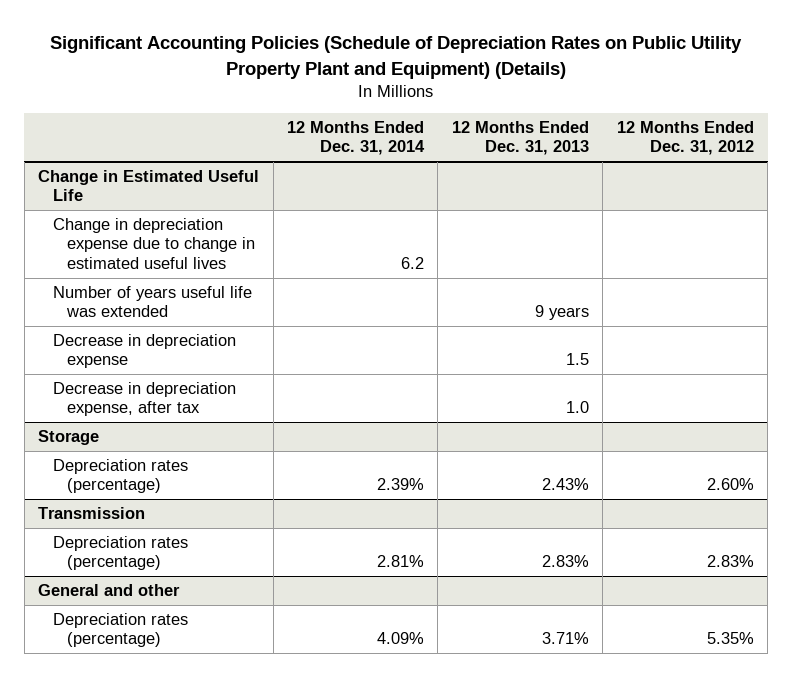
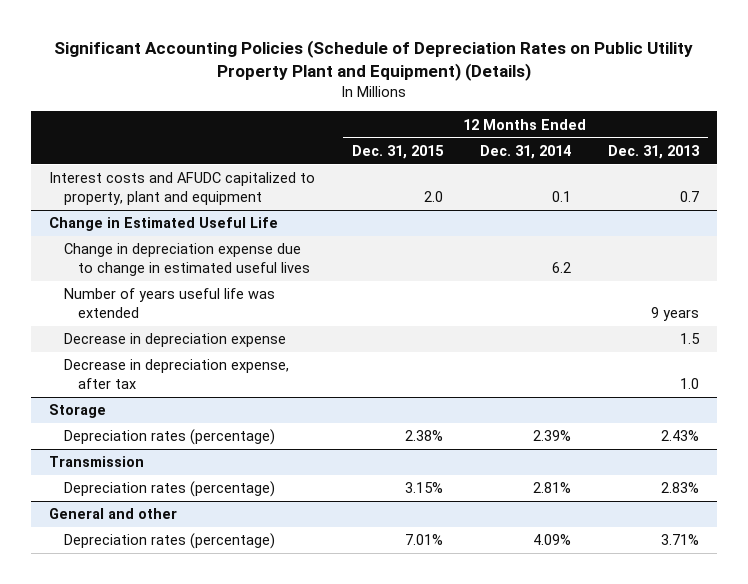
[616,120,754,156] 12 Months Ended Dec. 31, 2012 -> none
none -> [352,144,445,159] Dec. 31, 2015
none -> [49,172,316,205] Interest costs and AFUDC capitalized to property, plant and equipment

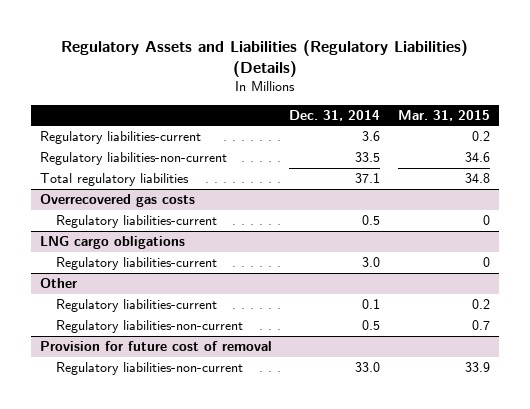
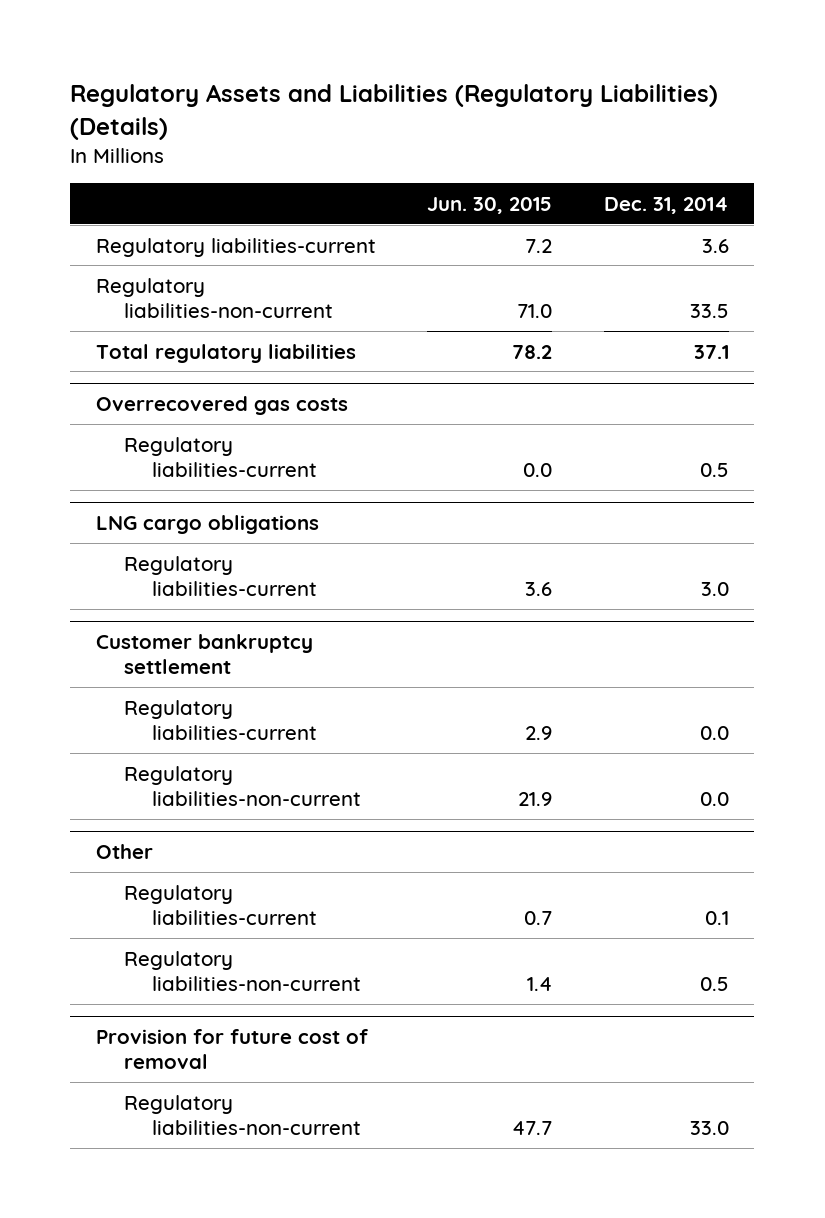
[398,109,491,121] Mar. 31, 2015 -> none
none -> [427,196,553,214] Jun. 30, 2015
none -> [96,634,314,675] Customer bankruptcy settlement
none -> [124,699,318,740] Regulatory liabilities-current
none -> [124,765,362,806] Regulatory liabilities-non-current

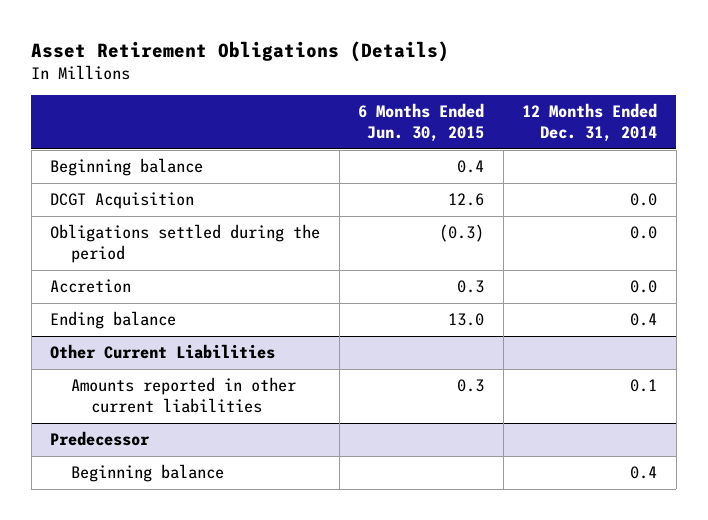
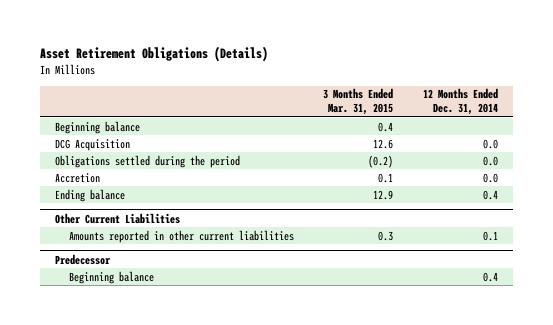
[358,103,485,143] 6 Months Ended Jun. 30, 2015 -> none
none -> [323,88,394,116] 3 Months Ended Mar. 31, 2015
[50,192,195,210] DCGT Acquisition -> [55,138,131,151] DCG Acquisition

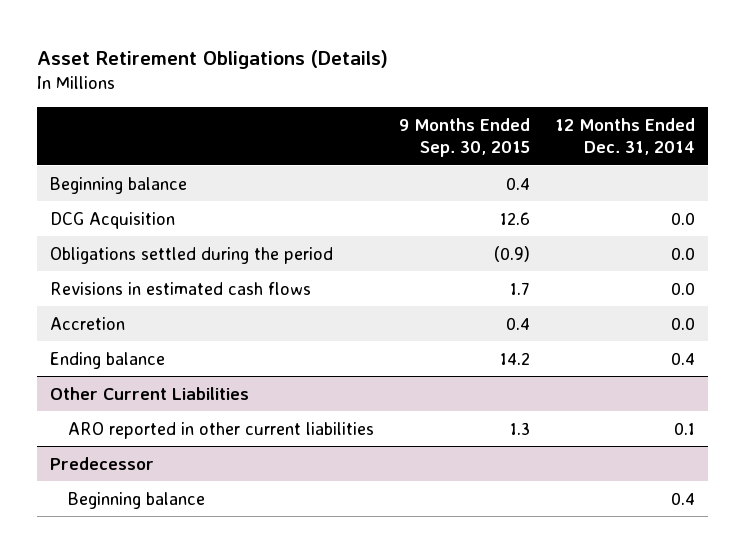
[323,88,394,116] 3 Months Ended Mar. 31, 2015 -> none
none -> [398,118,530,158] 9 Months Ended Sep. 30, 2015
none -> [49,281,311,295] Revisions in estimated cash flows
[68,229,294,243] Amounts reported in other current liabilities -> [67,421,374,439] ARO reported in other current liabilities

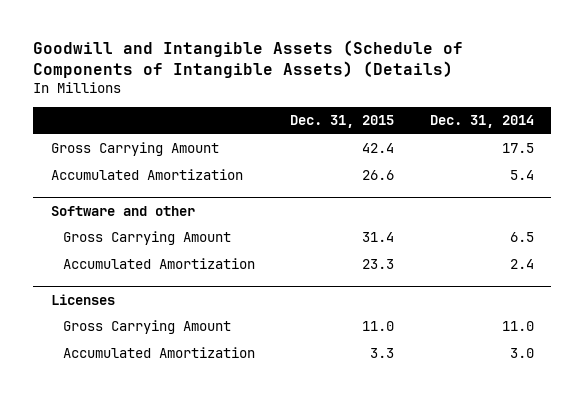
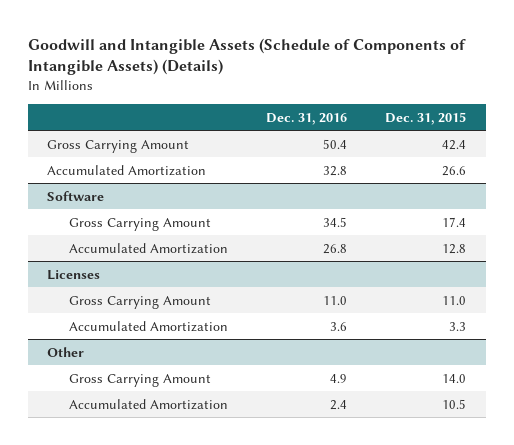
[429,115,534,129] Dec. 31, 2014 -> none
none -> [266,112,348,125] Dec. 31, 2016
[51,205,196,216] Software and other -> none
none -> [47,190,105,201] Software
[362,232,395,243] 31.4 -> [442,216,467,227] 17.4
[362,259,395,270] 23.3 -> [442,243,467,254] 12.8
none -> [47,346,85,357] Other
none -> [68,373,211,387] Gross Carrying Amount
none -> [68,398,228,410] Accumulated Amortization

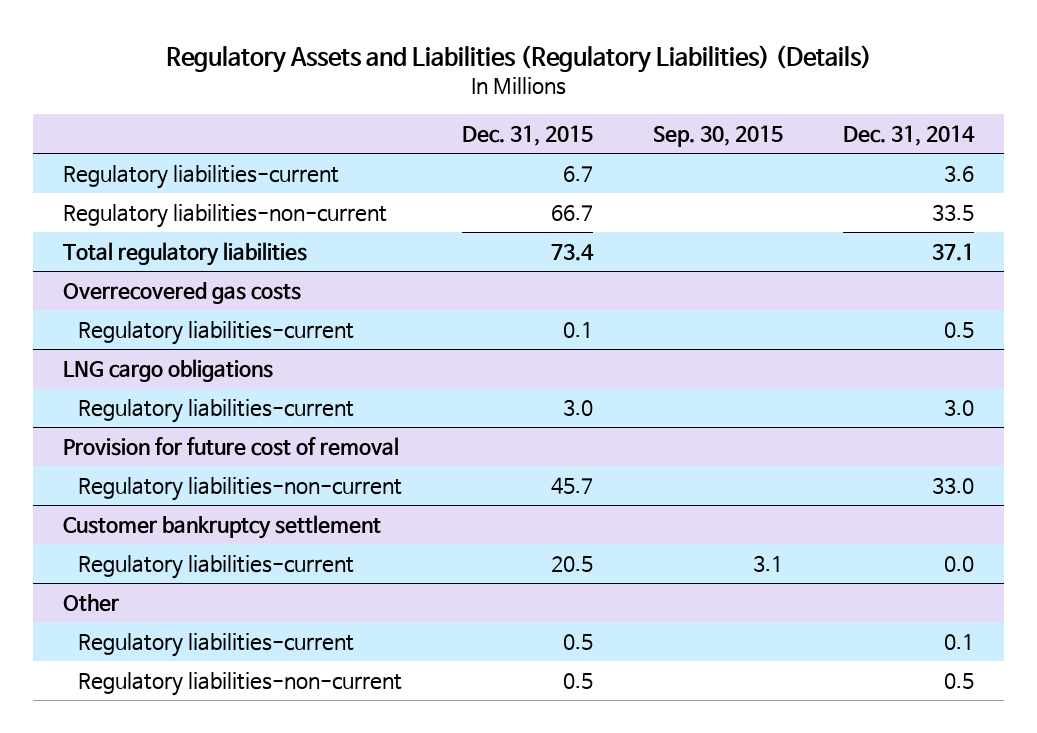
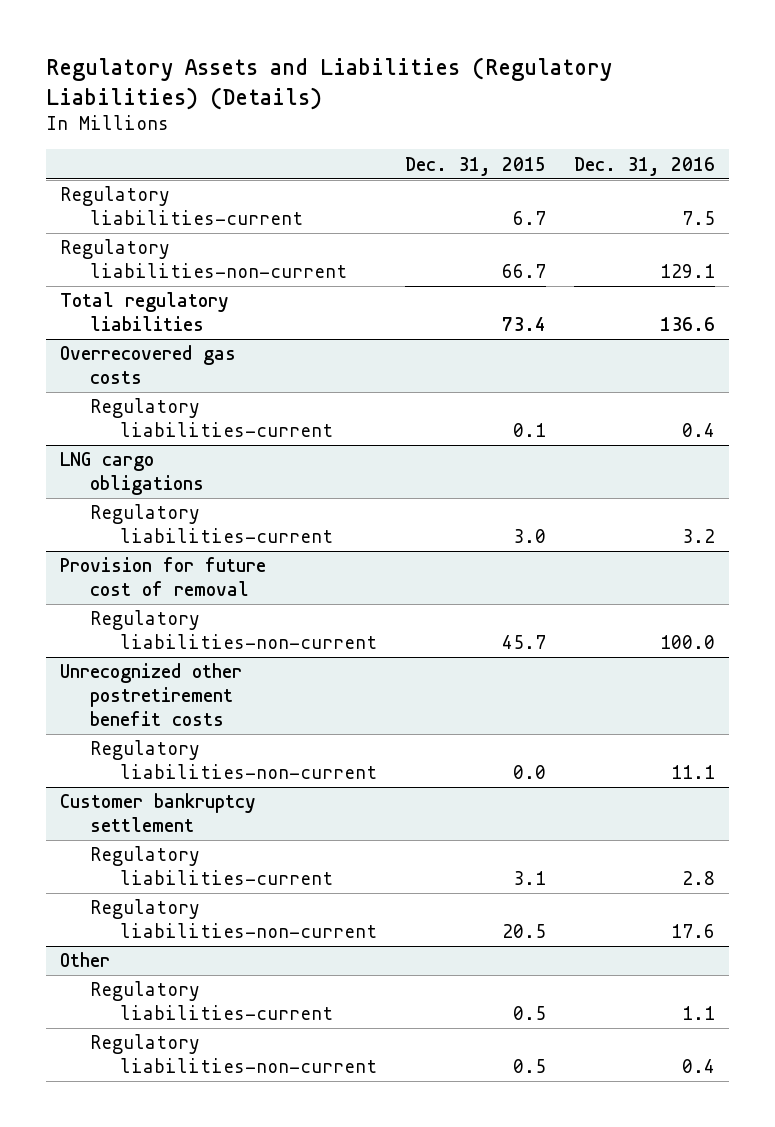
[652,124,783,147] Sep. 30, 2015 -> none
[842,124,975,146] Dec. 31, 2014 -> none
none -> [573,156,715,176] Dec. 31, 2016
none -> [59,663,242,727] Unrecognized other postretirement benefit costs
none -> [89,740,377,780] Regulatory liabilities-non-current
[551,556,594,573] 20.5 -> [512,871,546,886] 3.1
none -> [89,899,377,939] Regulatory liabilities-non-current

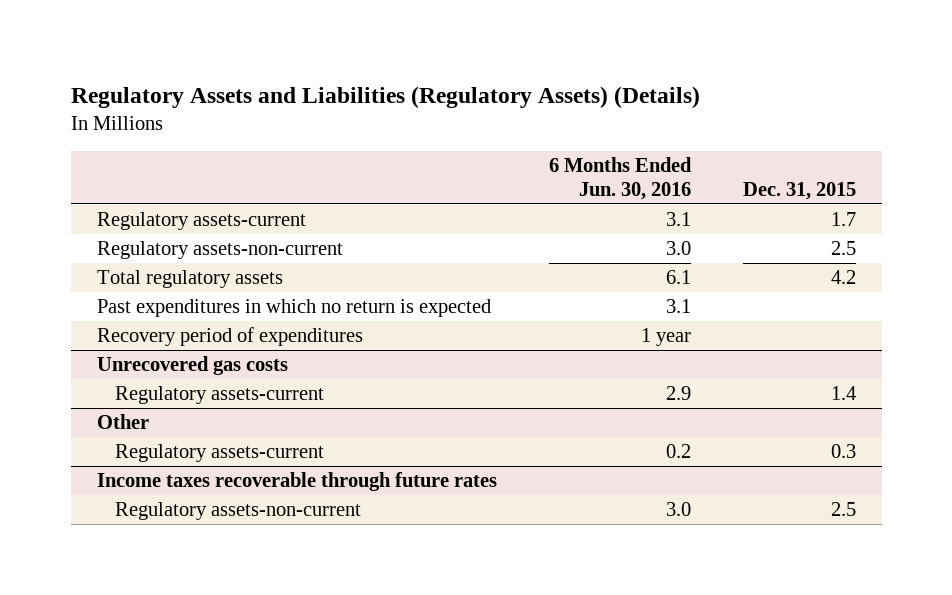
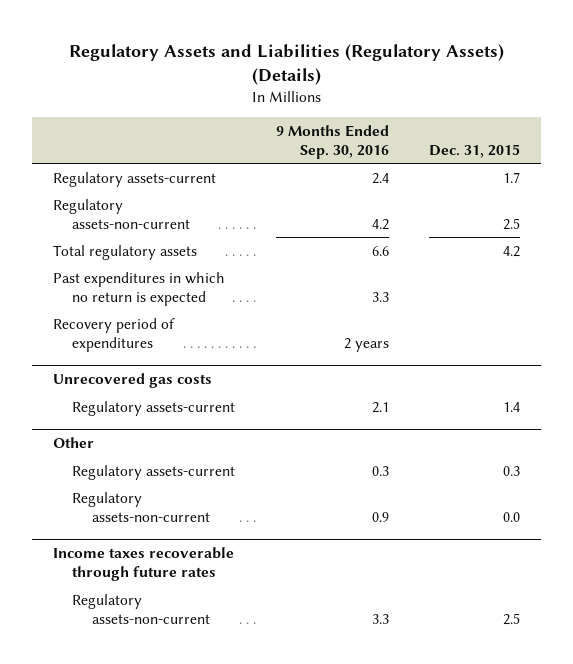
[548,157,692,200] 6 Months Ended Jun. 30, 2016 -> none
none -> [275,124,389,159] 9 Months Ended Sep. 30, 2016
none -> [72,491,210,522] Regulatory assets-non-current

